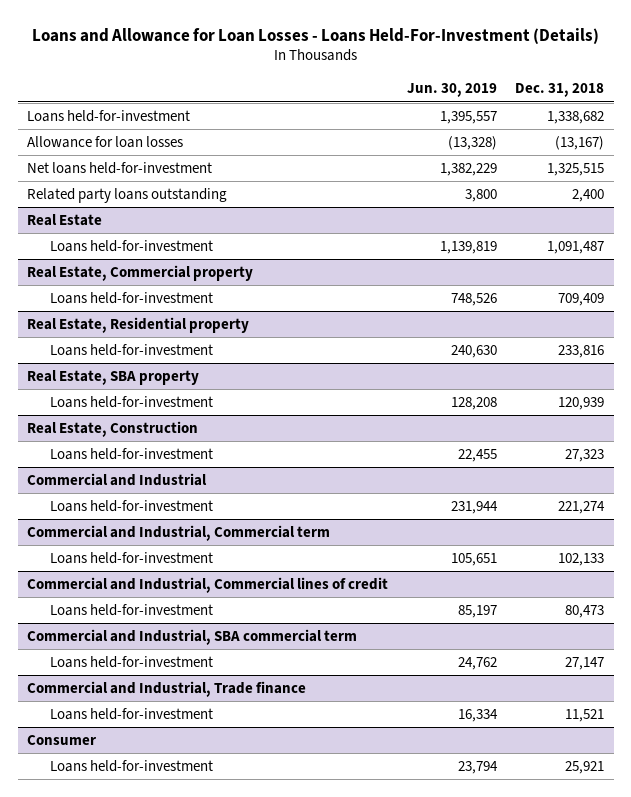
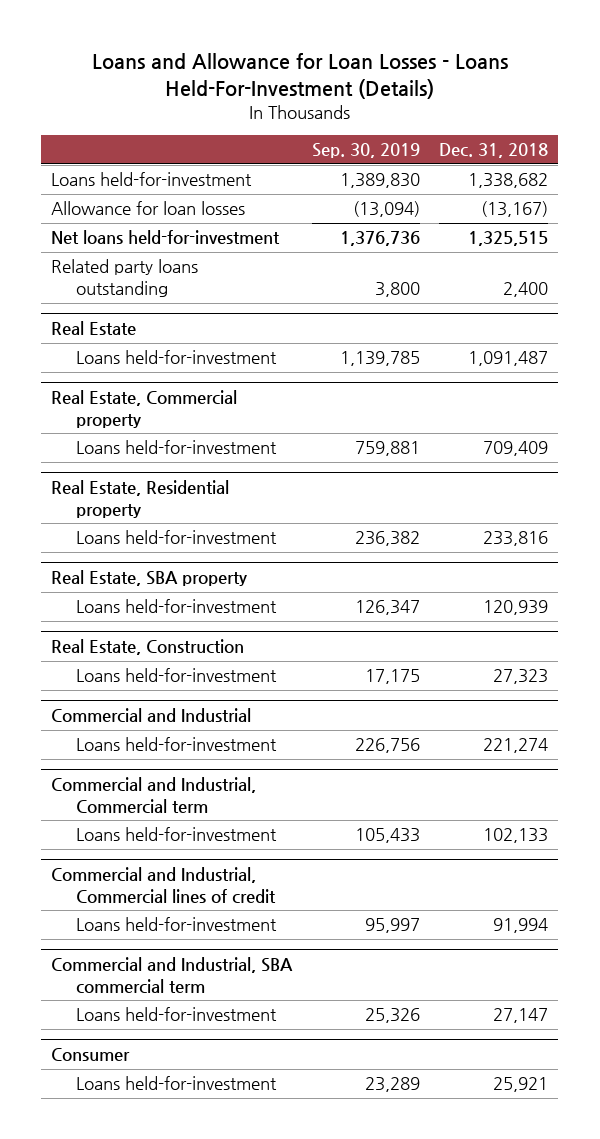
[406,83,497,98] Jun. 30, 2019 -> none
none -> [311,143,420,159] Sep. 30, 2019
[565,605,605,619] 80,473 -> [493,918,549,934] 91,994
[26,681,306,698] Commercial and Industrial, Trade finance -> none
[50,708,214,721] Loans held-for-investment -> none

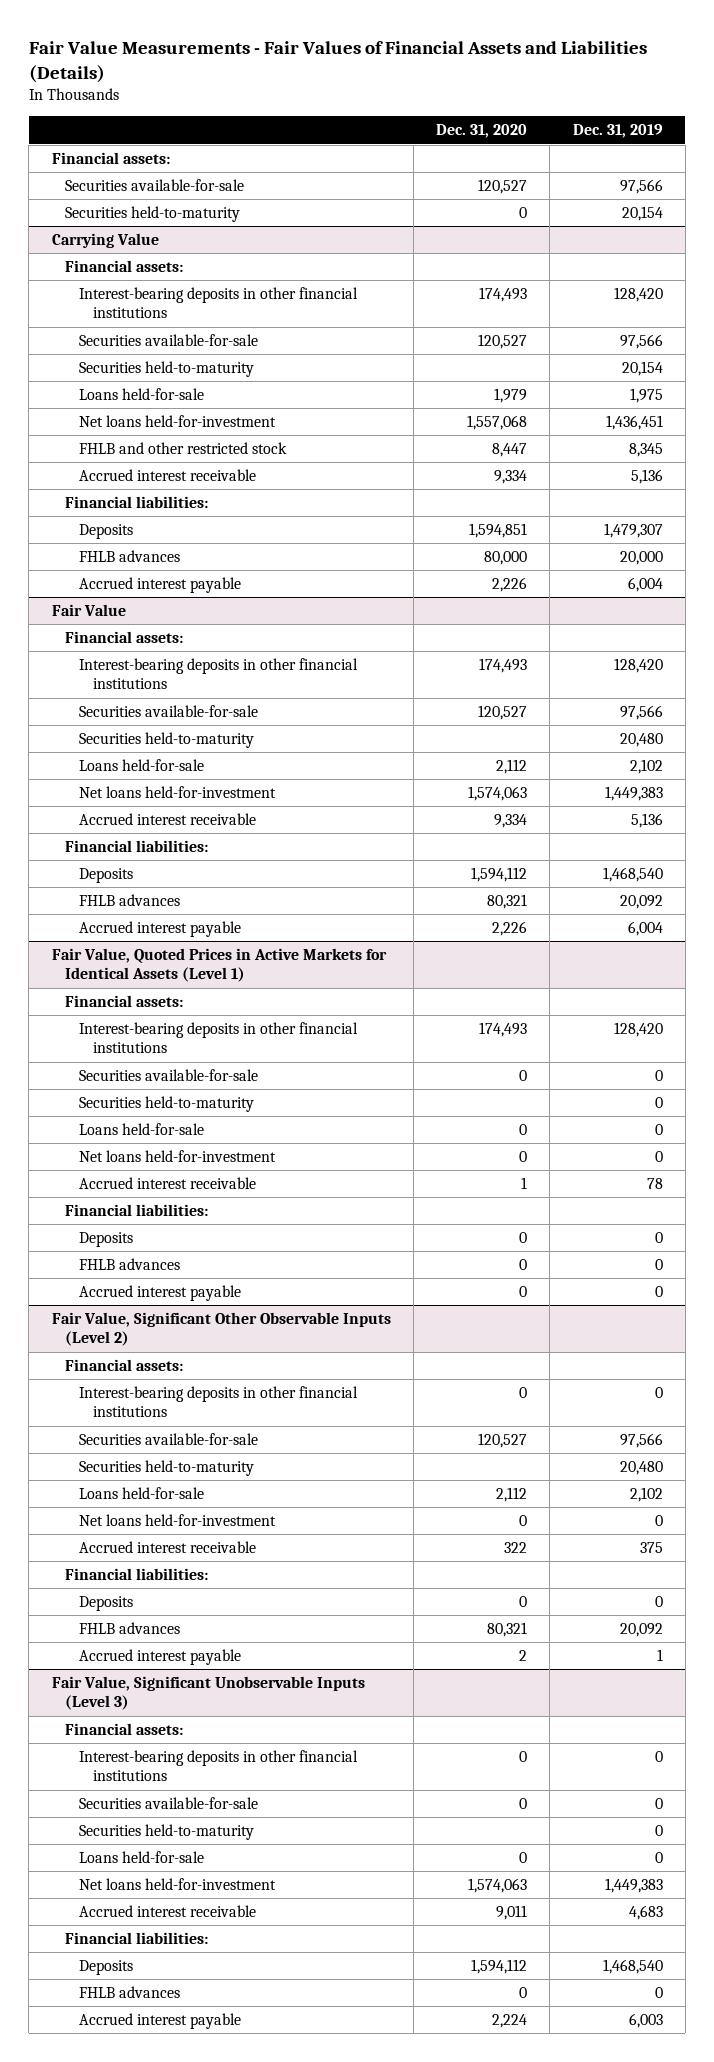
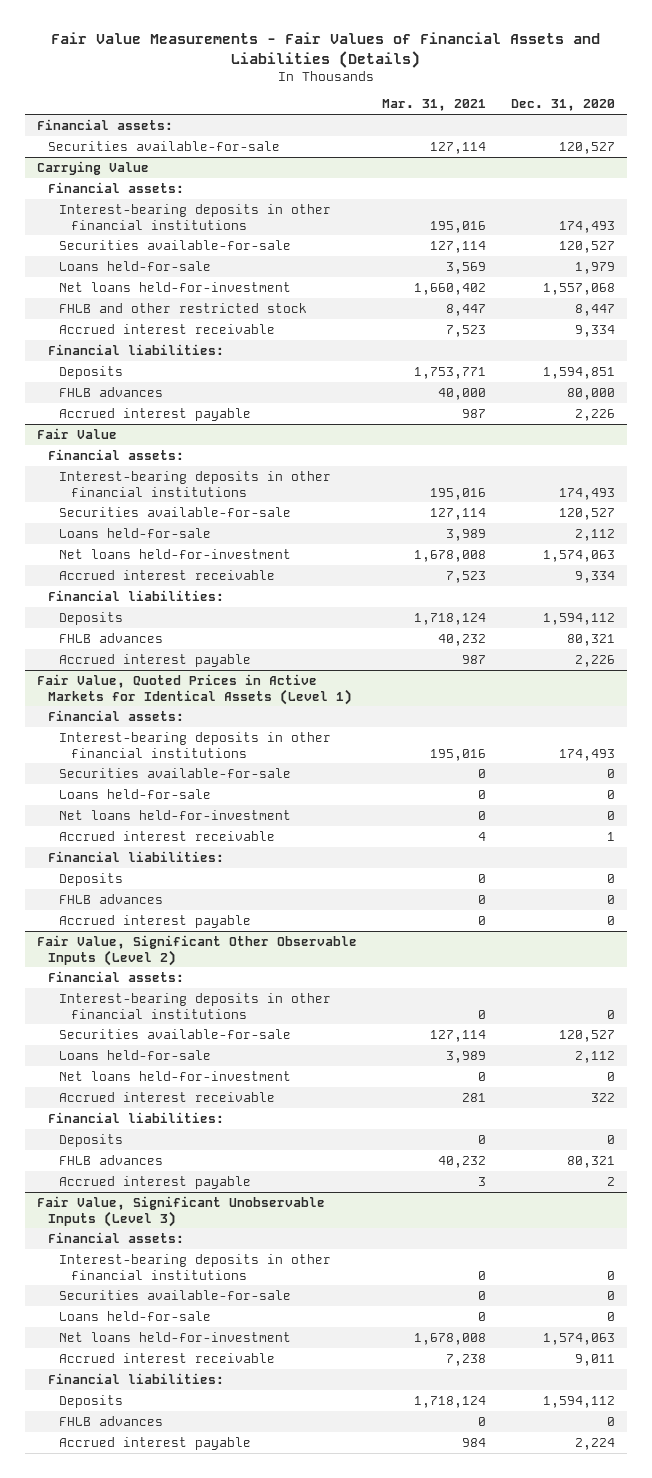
[572,124,663,139] Dec. 31, 2019 -> none
none -> [381,99,486,112] Mar. 31, 2021
[65,206,241,223] Securities held-to-maturity -> none
[79,361,255,378] Securities held-to-maturity -> none
[79,732,255,749] Securities held-to-maturity -> none
[79,1096,255,1113] Securities held-to-maturity -> none
[79,1460,255,1477] Securities held-to-maturity -> none
[79,1824,255,1841] Securities held-to-maturity -> none

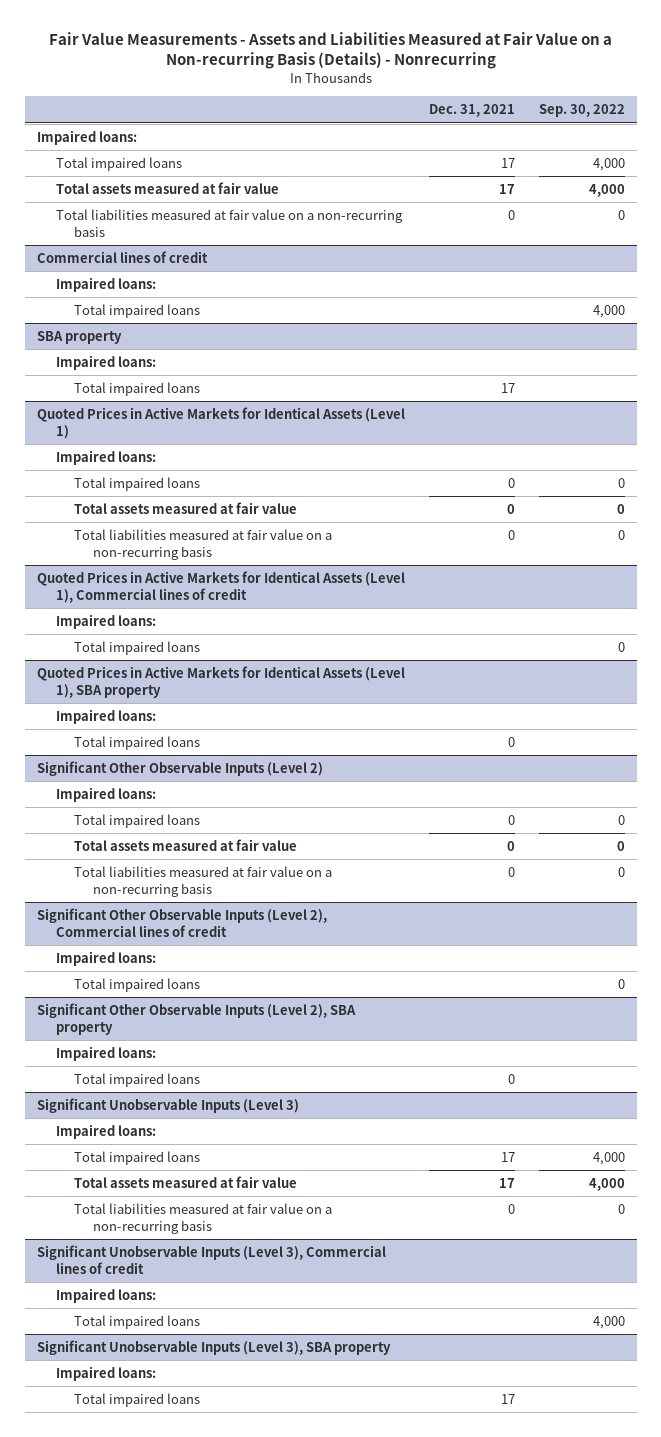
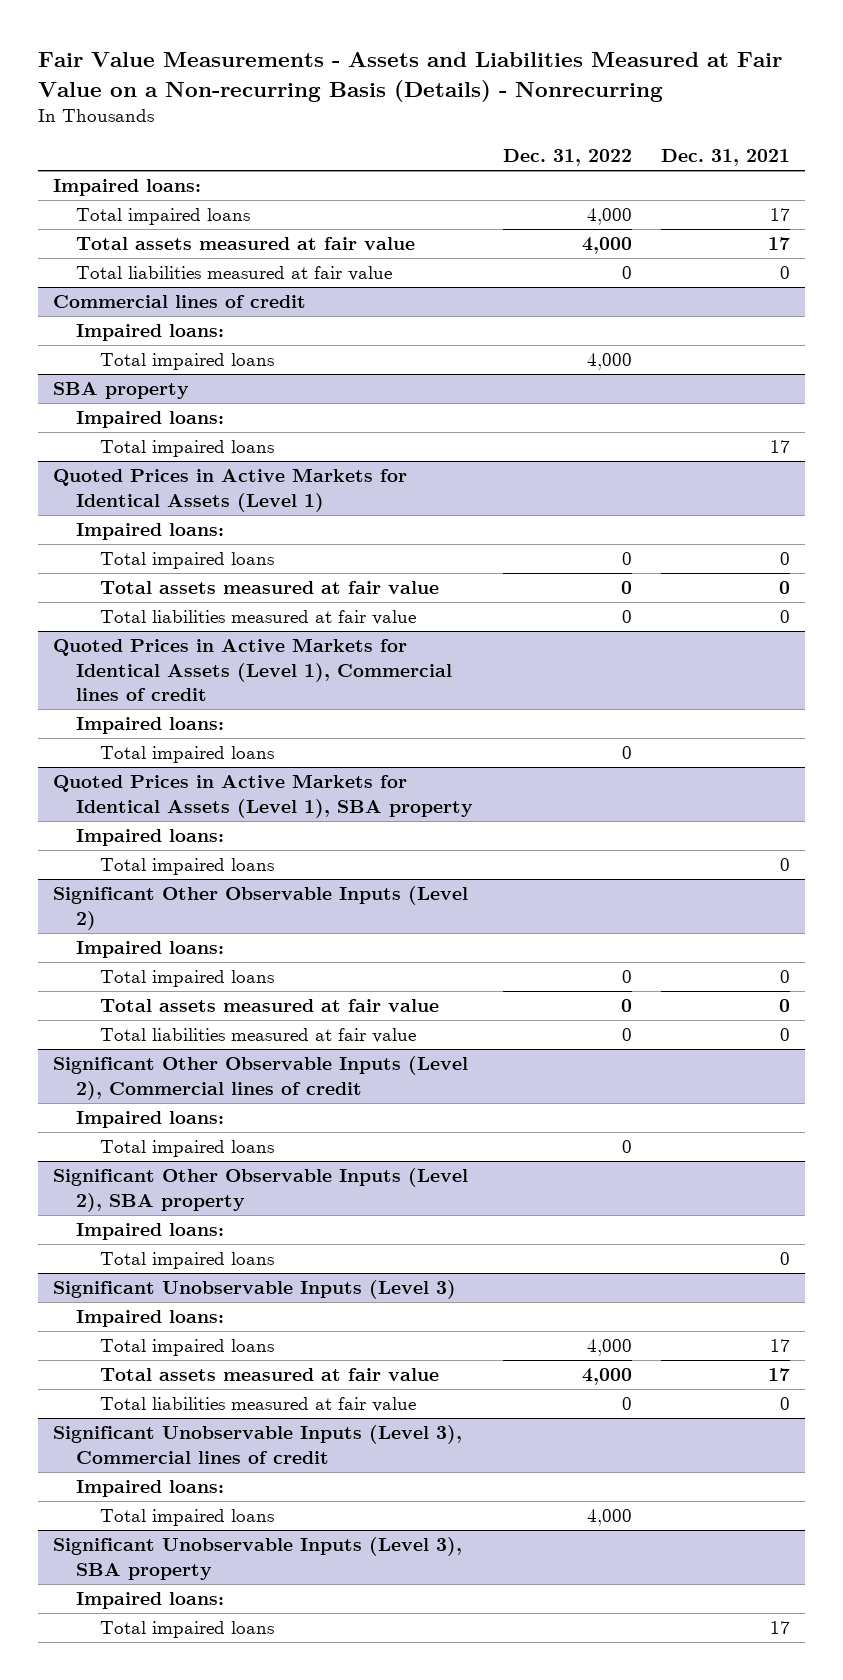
[538,104,625,118] Sep. 30, 2022 -> none
none -> [502,149,632,167] Dec. 31, 2022
[55,209,403,238] Total liabilities measured at fair value on a non-recurring basis -> [76,266,393,282] Total liabilities measured at fair value
[74,529,333,561] Total liabilities measured at fair value on a non-recurring basis -> [100,610,417,626] Total liabilities measured at fair value
[74,866,333,898] Total liabilities measured at fair value on a non-recurring basis -> [100,1028,417,1044] Total liabilities measured at fair value
[74,1203,333,1235] Total liabilities measured at fair value on a non-recurring basis -> [100,1397,417,1413] Total liabilities measured at fair value

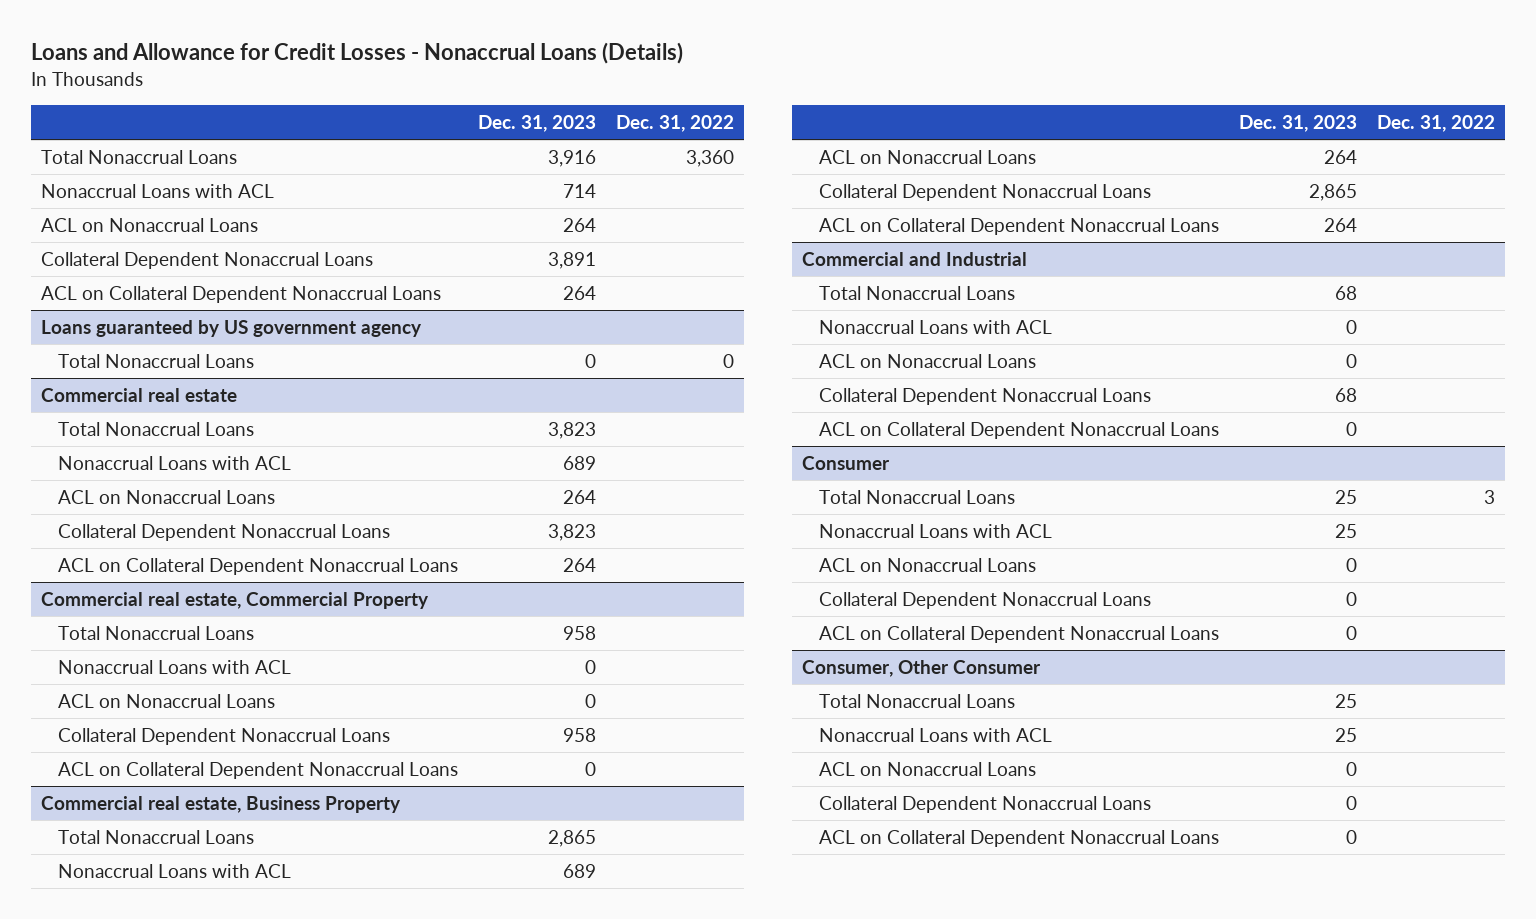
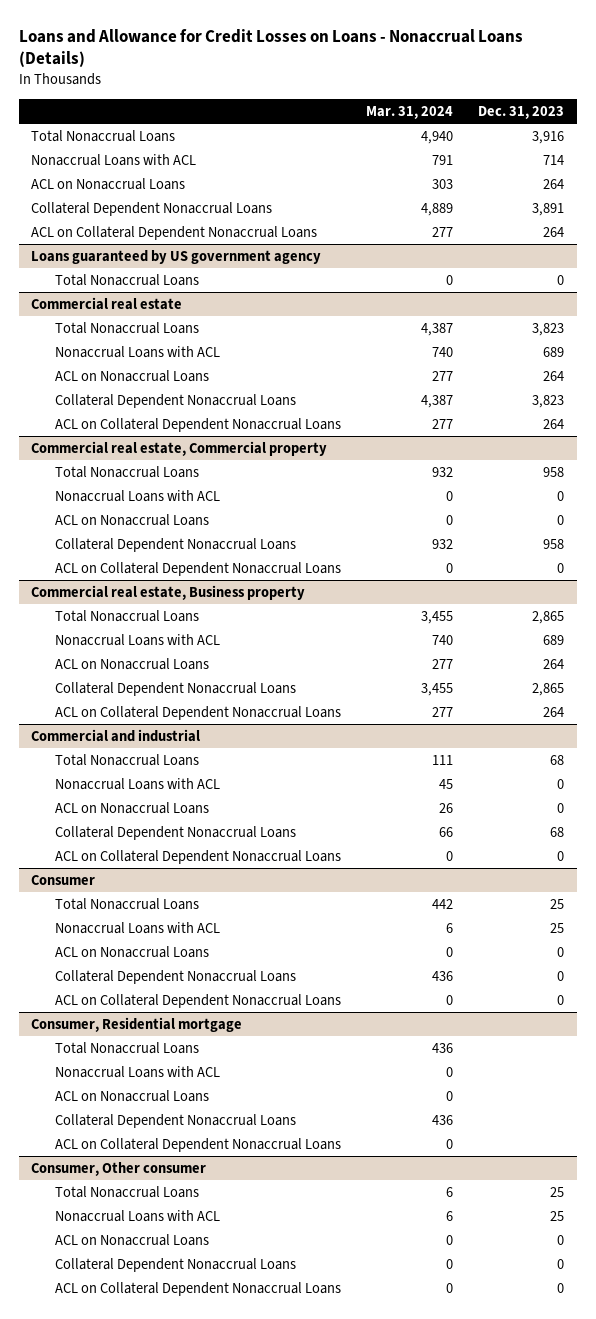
[30,42,683,65] Loans and Allowance for Credit Losses - Nonaccrual Loans (Details) -> [18,28,523,68] Loans and Allowance for Credit Losses on Loans - Nonaccrual Loans (Details)
[616,115,735,133] Dec. 31, 2022 -> none
none -> [366,106,454,120] Mar. 31, 2024
[40,591,429,609] Commercial real estate, Commercial Property -> [31,440,328,456] Commercial real estate, Commercial property
[40,795,401,813] Commercial real estate, Business Property -> [31,584,306,600] Commercial real estate, Business property
[801,251,1027,266] Commercial and Industrial -> [31,728,201,742] Commercial and industrial
none -> [31,1016,243,1032] Consumer, Residential mortgage
none -> [54,1041,199,1054] Total Nonaccrual Loans
none -> [54,1065,220,1078] Nonaccrual Loans with ACL
none -> [54,1089,209,1102] ACL on Nonaccrual Loans
none -> [54,1113,296,1128] Collateral Dependent Nonaccrual Loans
none -> [54,1137,341,1152] ACL on Collateral Dependent Nonaccrual Loans
[801,659,1041,677] Consumer, Other Consumer -> [31,1161,207,1176] Consumer, Other consumer

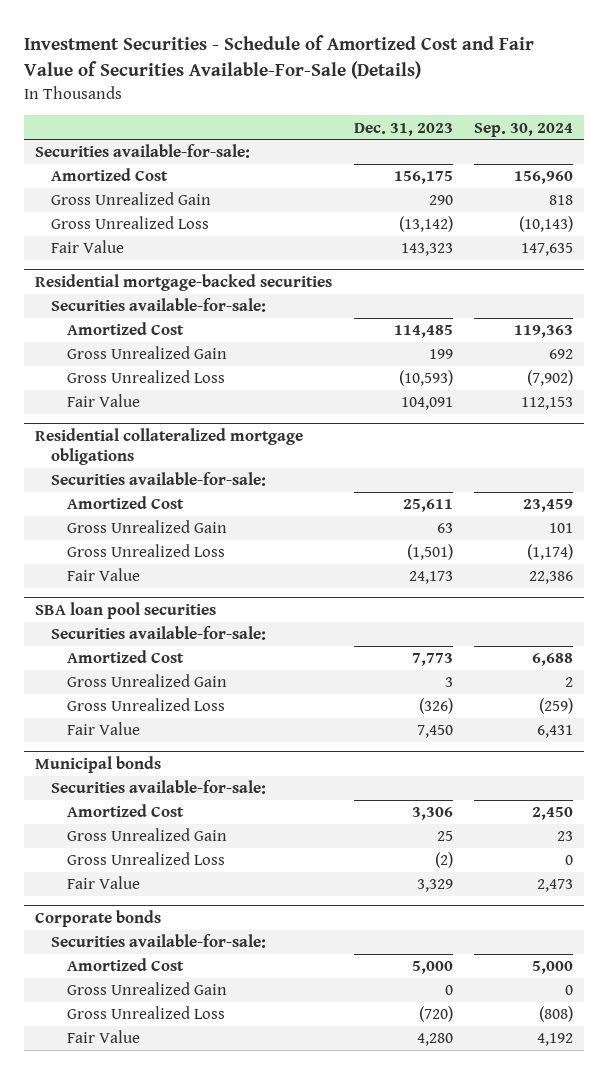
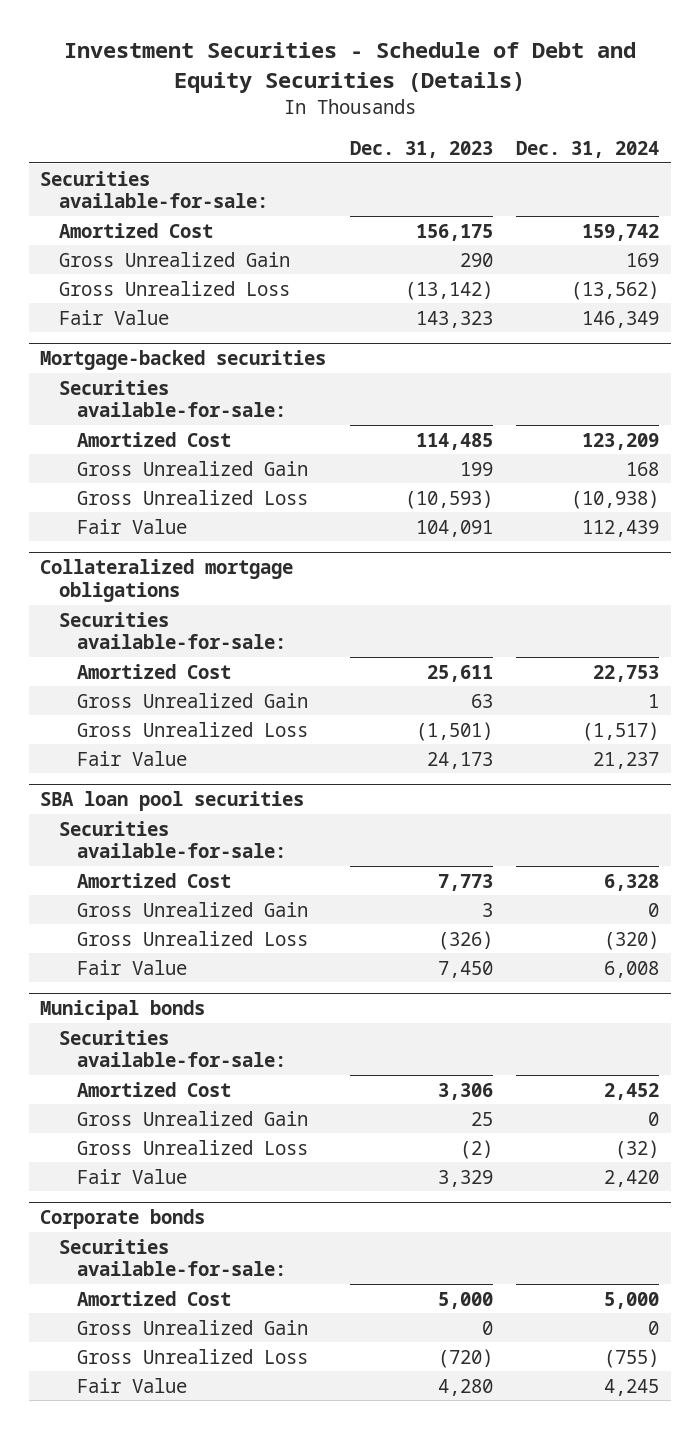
[24,35,535,80] Investment Securities - Schedule of Amortized Cost and Fair Value of Securities Available-For-Sale (Details) -> [63,42,636,94] Investment Securities - Schedule of Debt and Equity Securities (Details)
[474,122,574,137] Sep. 30, 2024 -> none
none -> [515,141,659,159] Dec. 31, 2024
[35,274,333,292] Residential mortgage-backed securities -> [40,350,327,371] Mortgage-backed securities
[35,428,304,465] Residential collateralized mortgage obligations -> [40,559,294,602] Collateralized mortgage obligations

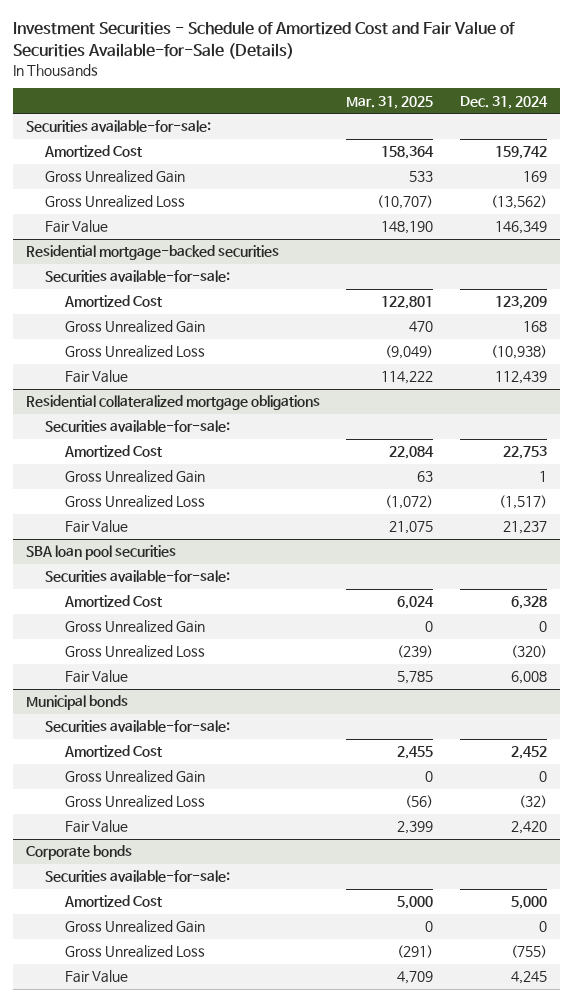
[63,42,636,94] Investment Securities - Schedule of Debt and Equity Securities (Details) -> [12,21,515,59] Investment Securities - Schedule of Amortized Cost and Fair Value of Securities Available-for-Sale (Details)
[349,141,493,159] Dec. 31, 2023 -> none
none -> [346,95,434,109] Mar. 31, 2025
[40,350,327,371] Mortgage-backed securities -> [26,245,280,261] Residential mortgage-backed securities
[40,559,294,602] Collateralized mortgage obligations -> [26,395,321,411] Residential collateralized mortgage obligations

